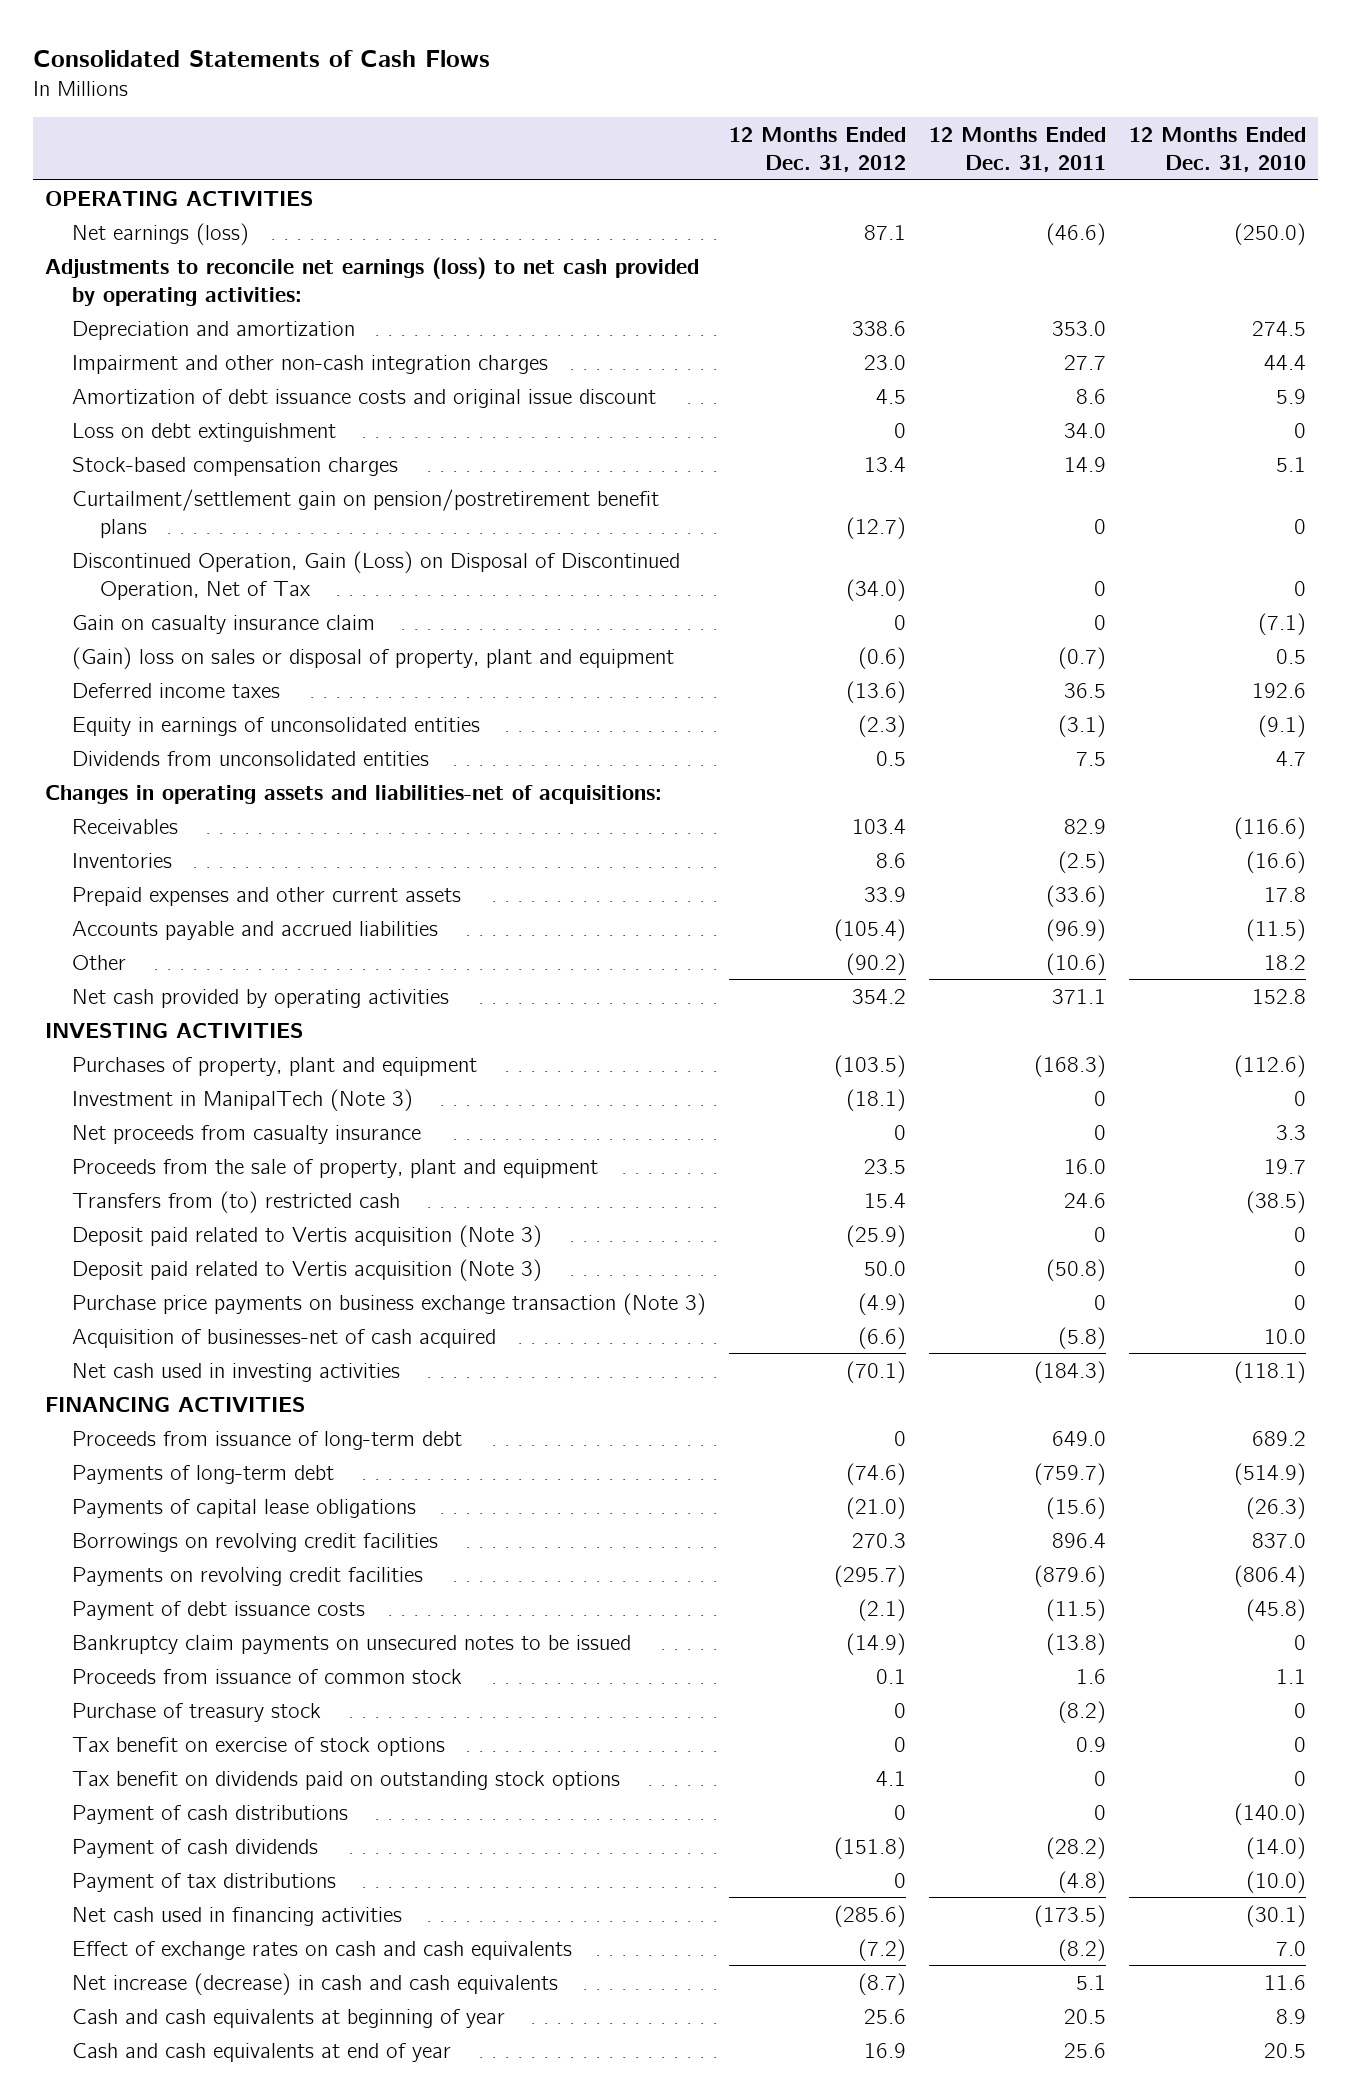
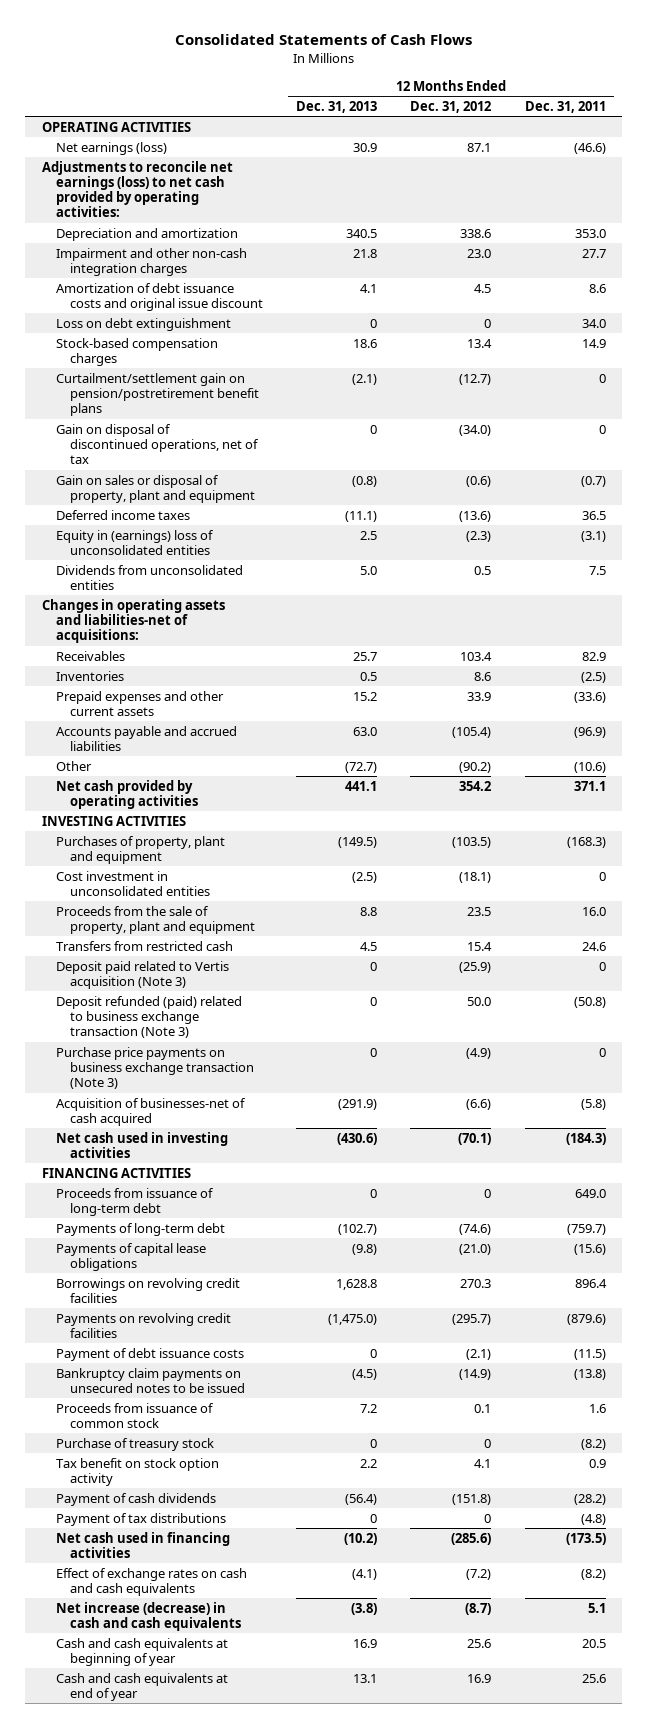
[1129,126,1307,172] 12 Months Ended Dec. 31, 2010 -> none
none -> [295,100,377,113] Dec. 31, 2013
[72,614,376,634] Gain on casualty insurance claim -> none
[72,550,681,600] Discontinued Operation, Gain (Loss) on Disposal of Discontinued Operation, Net of Tax -> [55,423,259,465] Gain on disposal of discontinued operations, net of tax
[72,646,675,669] (Gain) loss on sales or disposal of property, plant and equipment -> [55,474,255,503] Gain on sales or disposal of property, plant and equipment
[72,716,481,736] Equity in earnings of unconsolidated entities -> [55,529,214,555] Equity in (earnings) loss of unconsolidated entities
[72,1124,422,1144] Net proceeds from casualty insurance -> none
[72,1088,414,1111] Investment in ManipalTech (Note 3) -> [55,870,210,896] Cost investment in unconsolidated entities
[72,1190,401,1213] Transfers from (to) restricted cash -> [55,940,233,951] Transfers from restricted cash
[72,1258,543,1281] Deposit paid related to Vertis acquisition (Note 3) -> [55,995,242,1039] Deposit refunded (paid) related to business exchange transaction (Note 3)
[72,1736,446,1756] Tax benefit on exercise of stock options -> none
[72,1804,349,1824] Payment of cash distributions -> none
[72,1770,621,1790] Tax benefit on dividends paid on outstanding stock options -> [55,1457,219,1486] Tax benefit on stock option activity
[1094,1770,1107,1786] 0 -> [588,1458,606,1468] 0.9

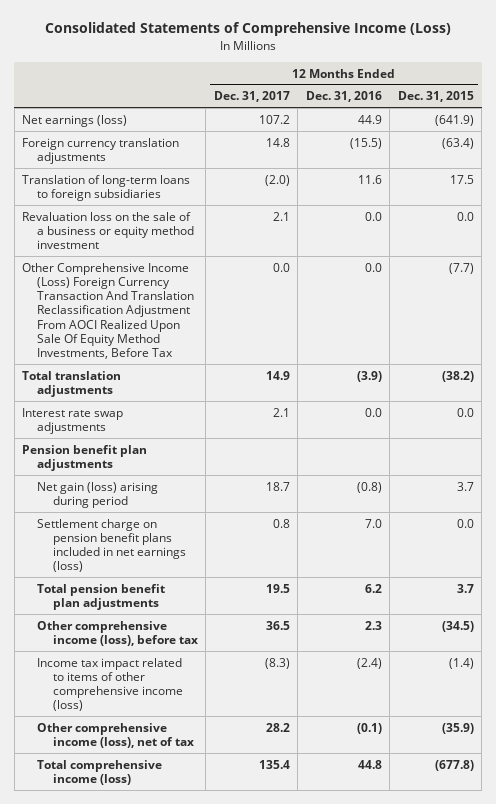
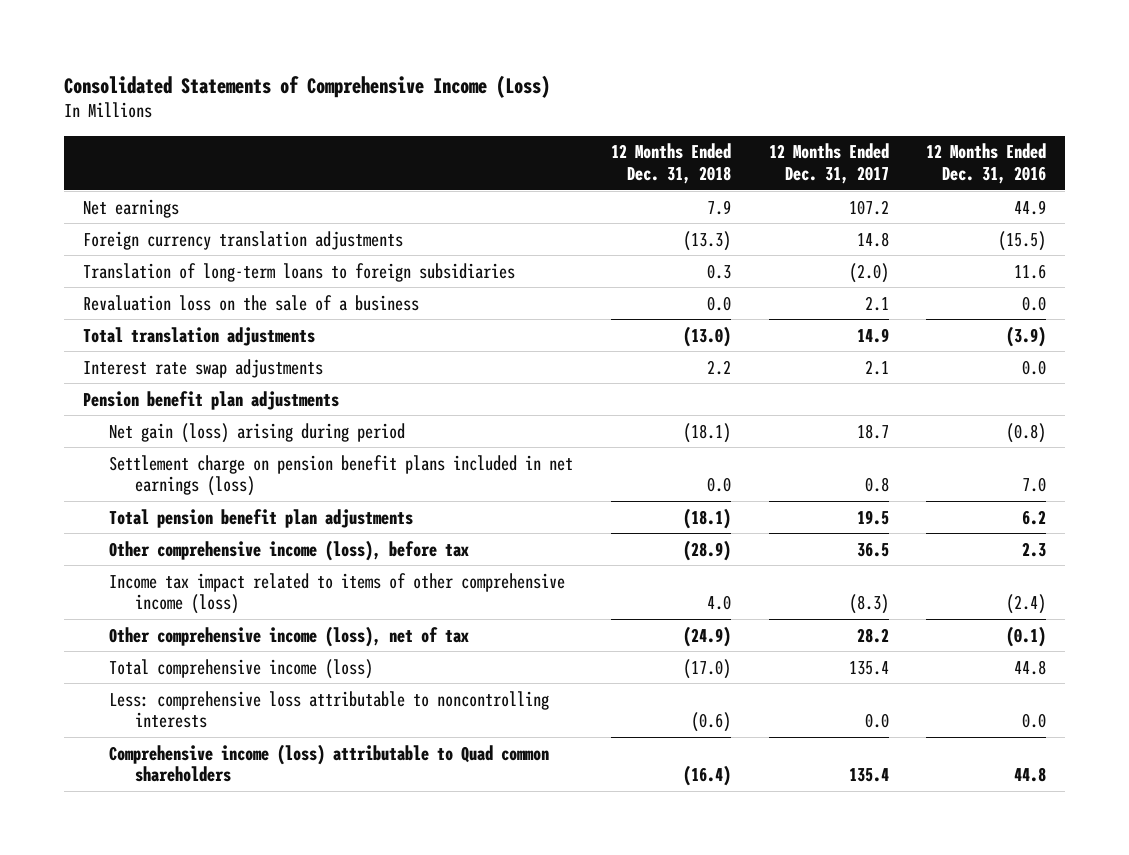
[397,91,474,103] Dec. 31, 2015 -> none
none -> [610,143,731,185] 12 Months Ended Dec. 31, 2018
[22,114,128,127] Net earnings (loss) -> [83,198,180,218] Net earnings
[22,262,195,360] Other Comprehensive Income (Loss) Foreign Currency Transaction And Translation Reclassification Adjustment From AOCI Realized Upon Sale Of Equity Method Investments, Before Tax -> none
[22,211,195,250] Revaluation loss on the sale of a business or equity method investment -> [83,294,420,311] Revaluation loss on the sale of a business
none -> [109,690,550,729] Less: comprehensive loss attributable to noncontrolling interests
none -> [109,743,550,783] Comprehensive income (loss) attributable to Quad common shareholders

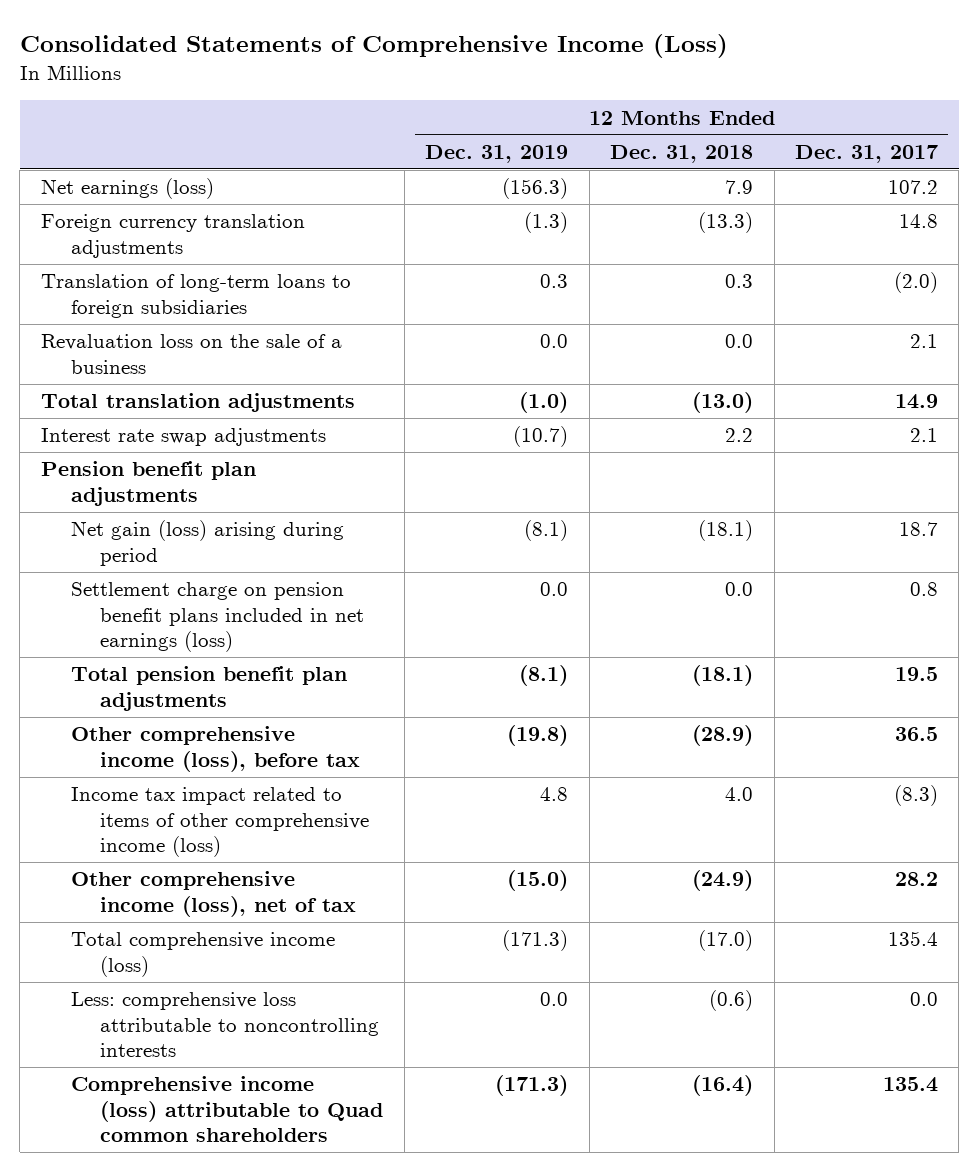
[926,143,1047,185] 12 Months Ended Dec. 31, 2016 -> none
none -> [425,144,569,163] Dec. 31, 2019
[83,198,180,218] Net earnings -> [40,178,214,200] Net earnings (loss)

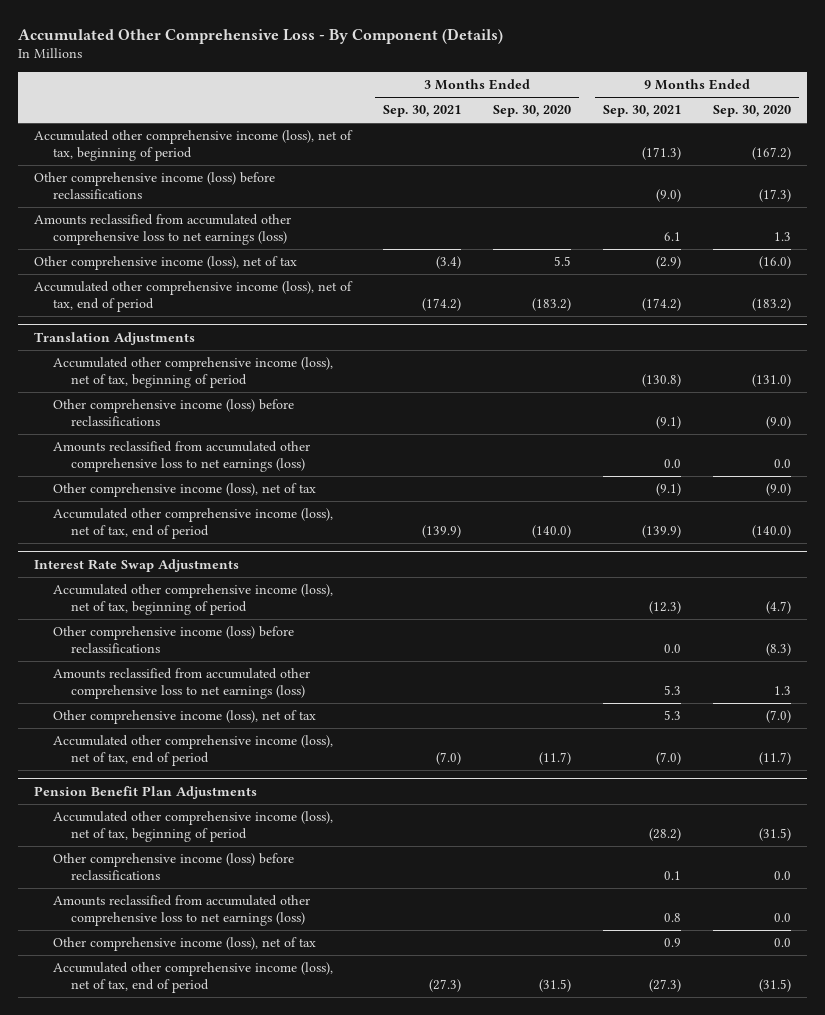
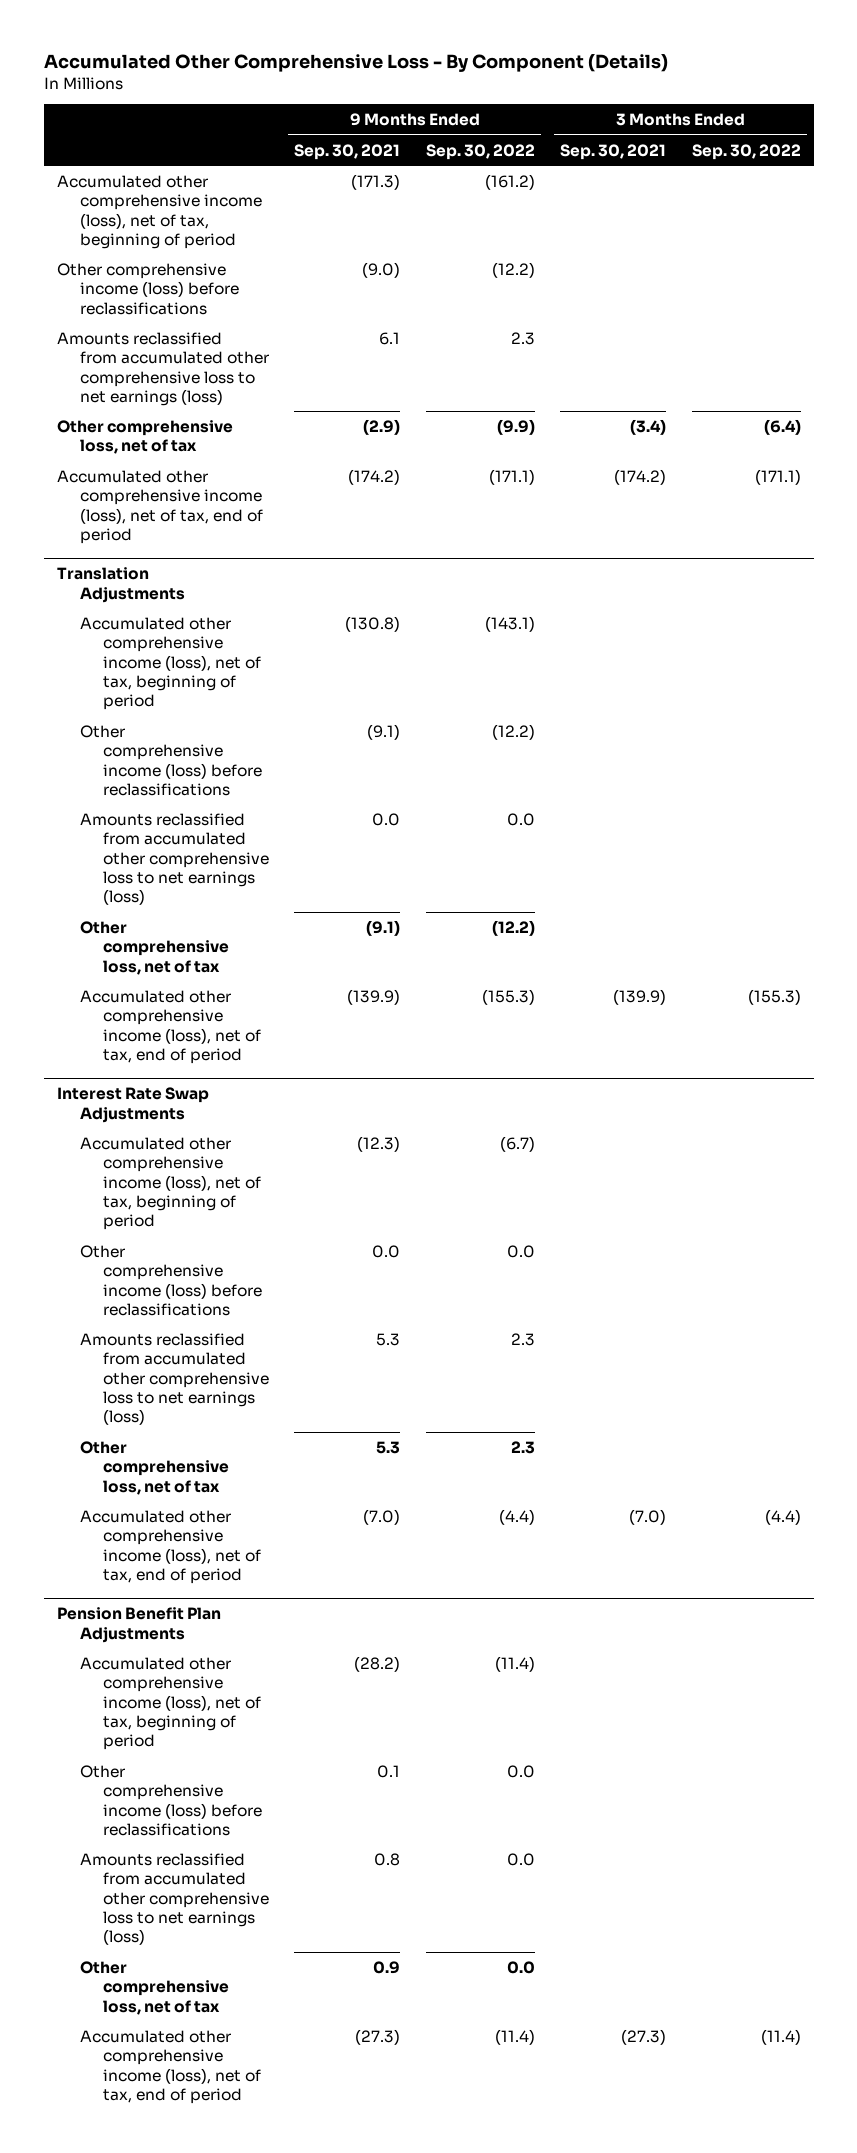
[493,105,572,118] Sep. 30, 2020 -> none
[712,105,791,118] Sep. 30, 2020 -> none
none -> [425,143,535,160] Sep. 30, 2022
none -> [691,143,801,160] Sep. 30, 2022
[34,256,298,271] Other comprehensive income (loss), net of tax -> [56,419,233,455] Other comprehensive loss, net of tax
[52,483,316,498] Other comprehensive income (loss), net of tax -> [79,920,229,975] Other comprehensive loss, net of tax
[52,710,316,725] Other comprehensive income (loss), net of tax -> [79,1440,229,1495] Other comprehensive loss, net of tax
[52,937,316,952] Other comprehensive income (loss), net of tax -> [79,1960,229,2015] Other comprehensive loss, net of tax

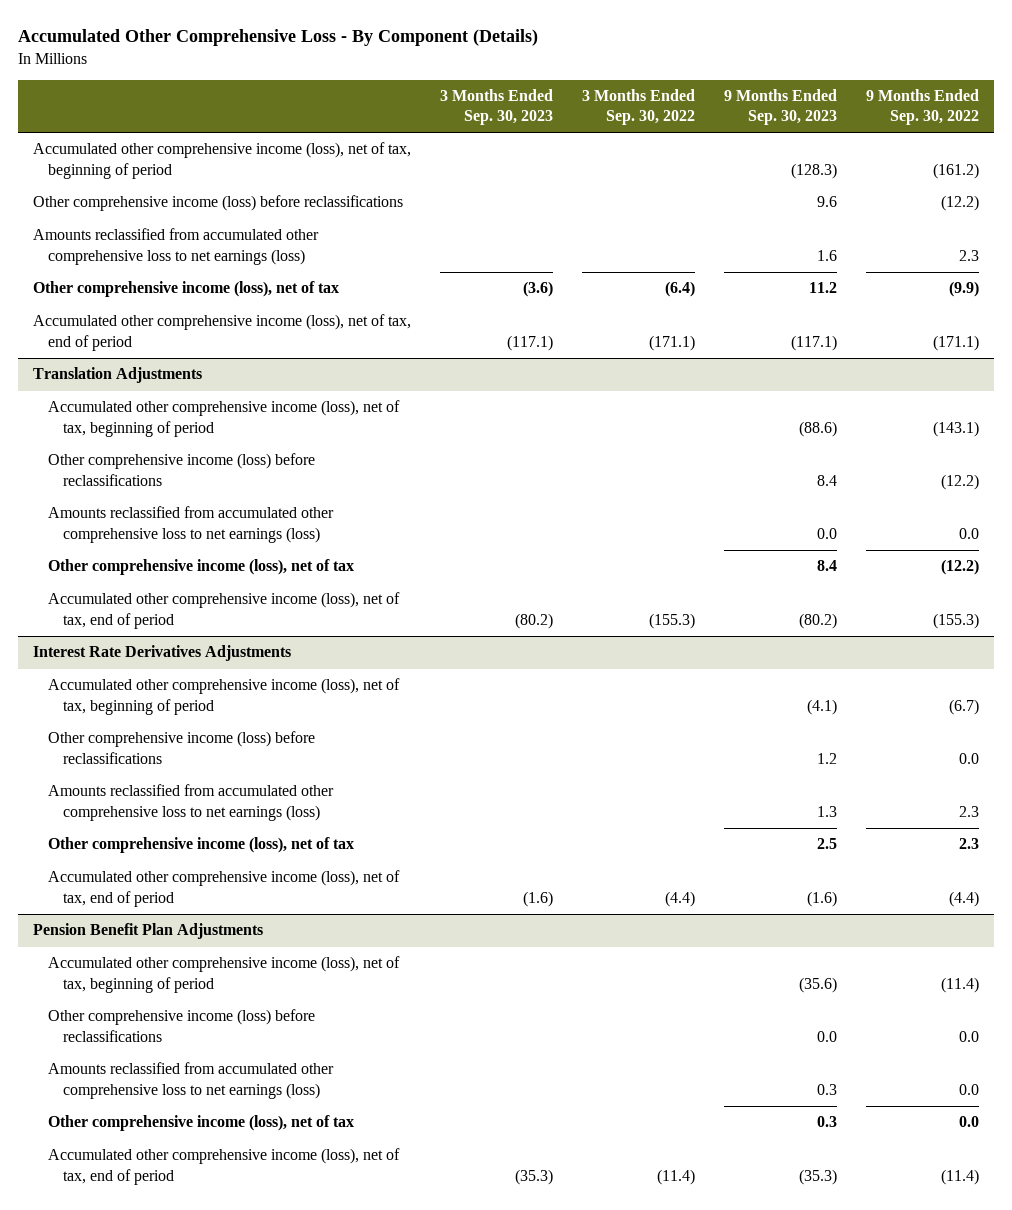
[294,143,401,160] Sep. 30, 2021 -> none
[560,143,667,160] Sep. 30, 2021 -> none
none -> [439,89,553,126] 3 Months Ended Sep. 30, 2023
none -> [724,89,838,126] 9 Months Ended Sep. 30, 2023
[56,419,233,455] Other comprehensive loss, net of tax -> [32,281,339,298] Other comprehensive income (loss), net of tax
[79,920,229,975] Other comprehensive loss, net of tax -> [47,559,354,576] Other comprehensive income (loss), net of tax
[56,1087,209,1123] Interest Rate Swap Adjustments -> [32,645,291,662] Interest Rate Derivatives Adjustments
[79,1440,229,1495] Other comprehensive loss, net of tax -> [47,837,354,854] Other comprehensive income (loss), net of tax
[79,1960,229,2015] Other comprehensive loss, net of tax -> [47,1115,354,1132] Other comprehensive income (loss), net of tax

